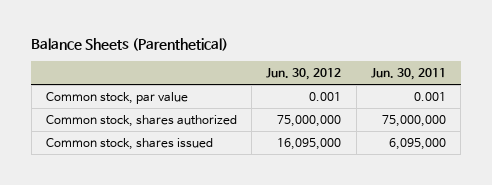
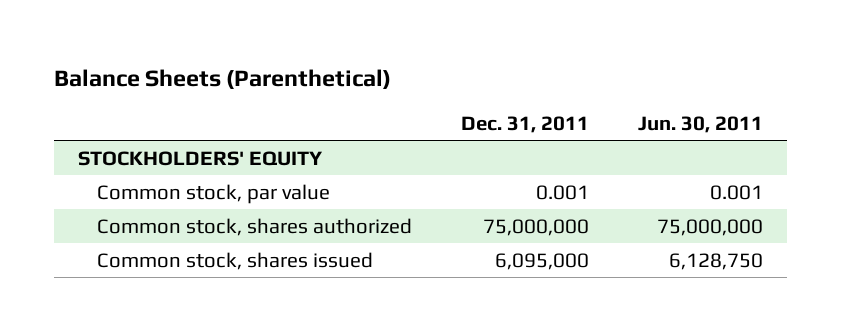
[266,67,342,80] Jun. 30, 2012 -> none
none -> [460,115,589,133] Dec. 31, 2011
none -> [78,150,324,166] STOCKHOLDERS' EQUITY
[388,137,446,150] 6,095,000 -> [668,252,763,270] 6,128,750

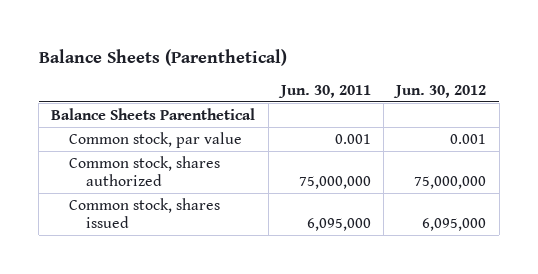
[460,115,589,133] Dec. 31, 2011 -> none
none -> [393,84,487,98] Jun. 30, 2012
[78,150,324,166] STOCKHOLDERS' EQUITY -> none
none -> [51,107,256,120] Balance Sheets Parenthetical
[668,252,763,270] 6,128,750 -> [306,217,371,231] 6,095,000

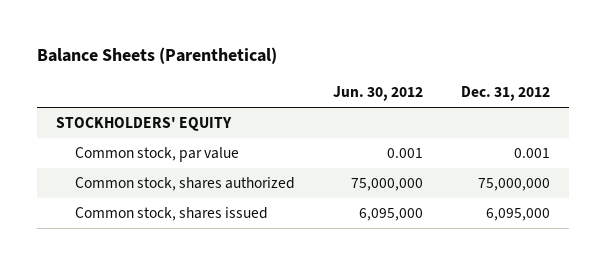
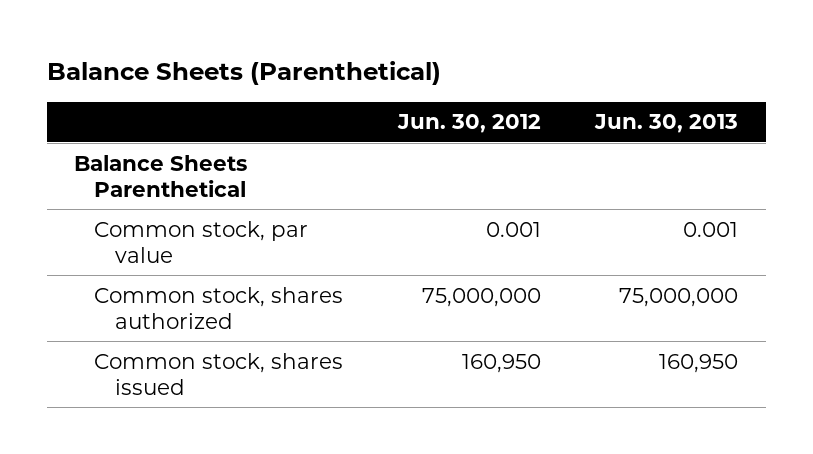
[461,86,551,102] Dec. 31, 2012 -> none
none -> [594,114,739,134] Jun. 30, 2013
[56,117,233,132] STOCKHOLDERS' EQUITY -> none
none -> [74,154,248,197] Balance Sheets Parenthetical
[359,208,424,222] 6,095,000 -> [461,353,541,373] 160,950

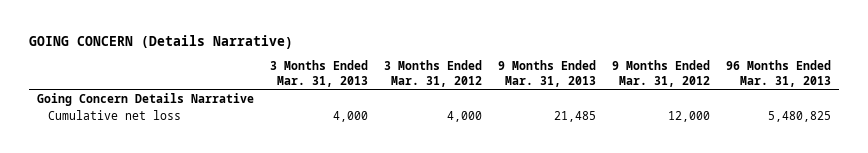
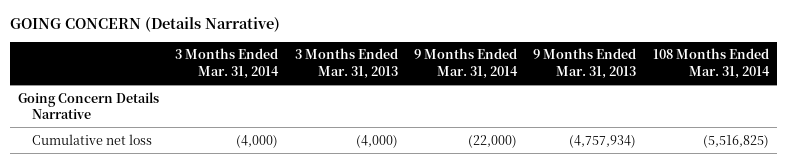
[383,60,482,87] 3 Months Ended Mar. 31, 2012 -> none
[612,60,711,87] 9 Months Ended Mar. 31, 2012 -> none
[726,60,832,87] 96 Months Ended Mar. 31, 2013 -> none
none -> [175,48,280,79] 3 Months Ended Mar. 31, 2014
none -> [414,48,519,79] 9 Months Ended Mar. 31, 2014
none -> [652,48,770,79] 108 Months Ended Mar. 31, 2014
[332,110,368,122] 4,000 -> [355,134,398,148] (4,000)
[554,110,597,122] 21,485 -> [569,134,637,148] (4,757,934)

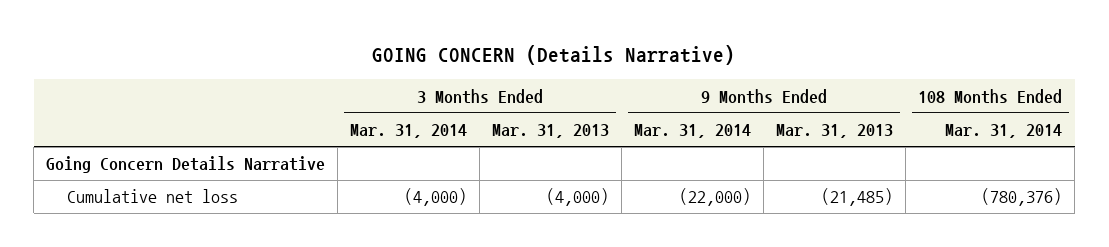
[569,134,637,148] (4,757,934) -> [821,188,894,207] (21,485)
[702,134,769,148] (5,516,825) -> [981,188,1063,207] (780,376)

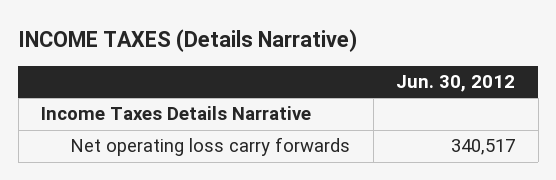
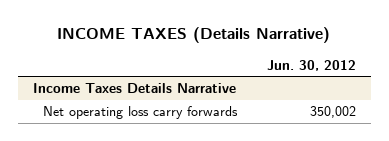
[451,139,516,156] 340,517 -> [309,106,356,119] 350,002

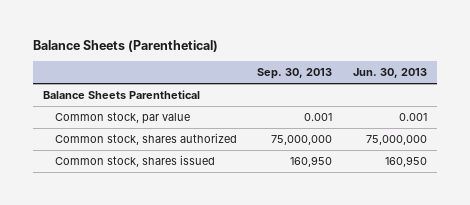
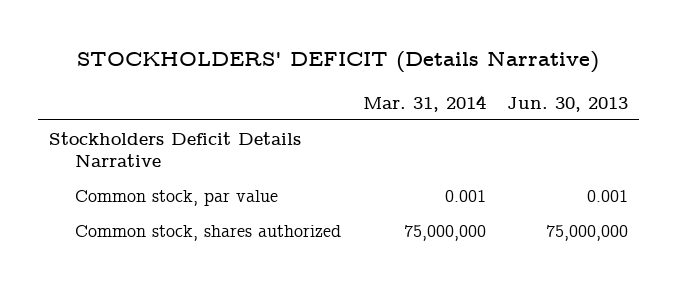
[32,39,218,52] Balance Sheets (Parenthetical) -> [77,51,600,74] STOCKHOLDERS' DEFICIT (Details Narrative)
[257,68,333,80] Sep. 30, 2013 -> none
none -> [362,94,486,112] Mar. 31, 2014
[42,90,200,100] Balance Sheets Parenthetical -> none
none -> [48,131,301,167] Stockholders Deficit Details Narrative
[54,155,215,168] Common stock, shares issued -> none

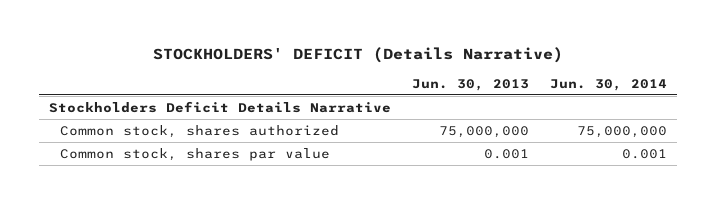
[362,94,486,112] Mar. 31, 2014 -> none
none -> [549,78,667,91] Jun. 30, 2014
[75,189,279,206] Common stock, par value -> none
none -> [59,148,330,162] Common stock, shares par value

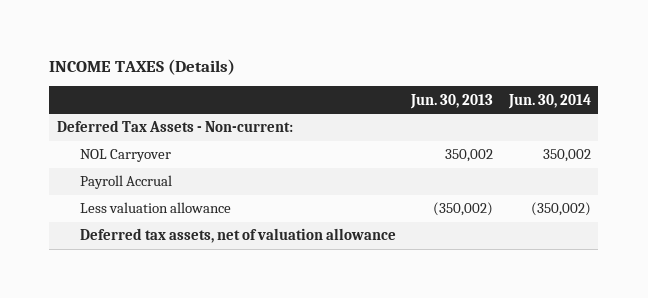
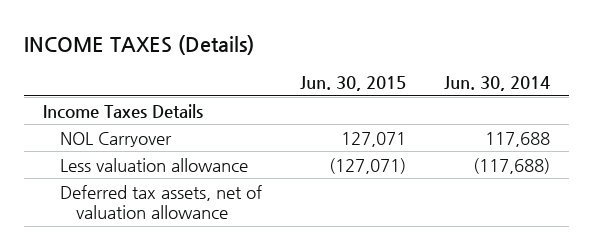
[410,93,494,109] Jun. 30, 2013 -> none
none -> [299,75,406,91] Jun. 30, 2015
[57,120,294,133] Deferred Tax Assets - Non-current: -> none
[79,175,172,190] Payroll Accrual -> none
none -> [43,103,204,119] Income Taxes Details
[542,149,591,163] 350,002 -> [484,131,550,147] 117,688
[530,202,591,217] (350,002) -> [472,157,550,174] (117,688)

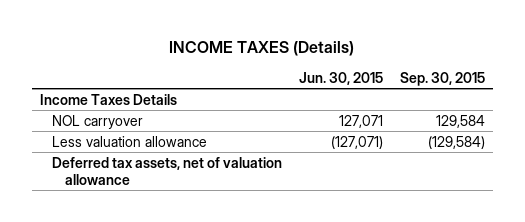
[443,75,550,91] Jun. 30, 2014 -> none
none -> [400,71,486,86] Sep. 30, 2015
[59,131,172,147] NOL Carryover -> [52,114,144,129] NOL carryover

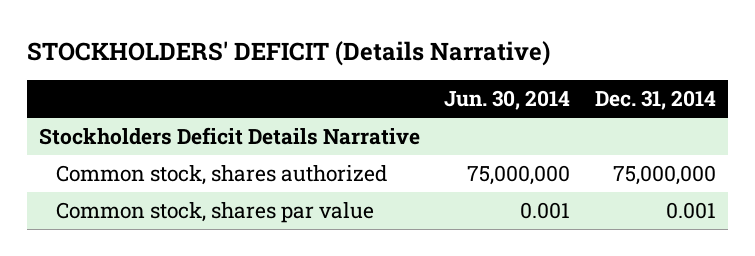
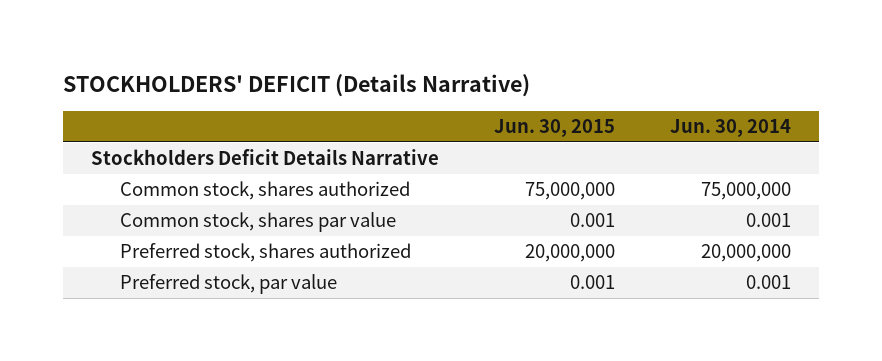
[594,90,716,111] Dec. 31, 2014 -> none
none -> [493,118,615,137] Jun. 30, 2015
none -> [119,243,411,263] Preferred stock, shares authorized
none -> [119,274,337,295] Preferred stock, par value

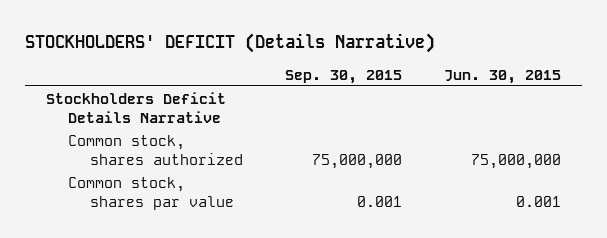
[670,118,792,137] Jun. 30, 2014 -> none
none -> [285,69,403,84] Sep. 30, 2015
[119,243,411,263] Preferred stock, shares authorized -> none
[119,274,337,295] Preferred stock, par value -> none

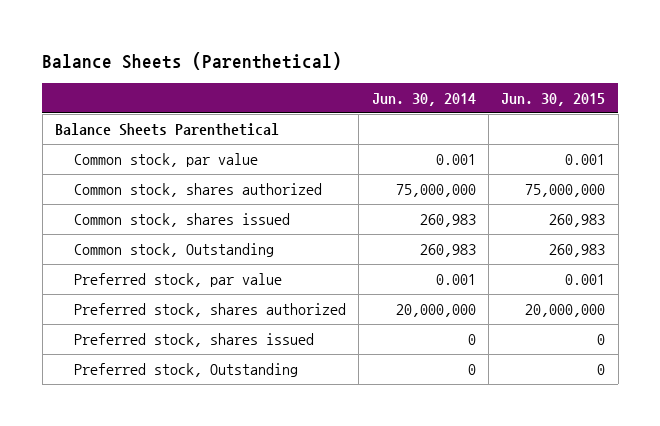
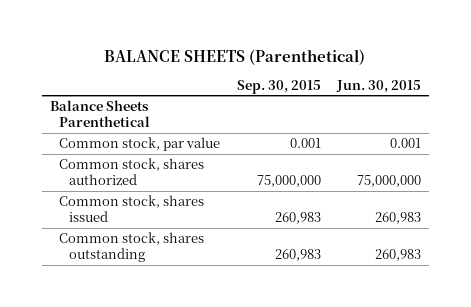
[42,52,343,71] Balance Sheets (Parenthetical) -> [104,48,366,65] BALANCE SHEETS (Parenthetical)
[371,93,476,107] Jun. 30, 2014 -> none
none -> [236,79,321,94] Sep. 30, 2015
[73,272,282,287] Preferred stock, par value -> none
[73,302,346,317] Preferred stock, shares authorized -> none
[73,332,314,347] Preferred stock, shares issued -> none
[73,362,298,377] Preferred stock, Outstanding -> none
[73,242,274,257] Common stock, Outstanding -> [59,232,205,262] Common stock, shares outstanding

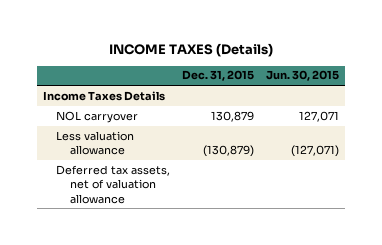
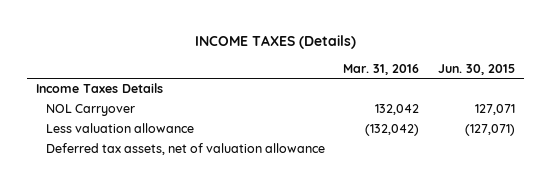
[182,70,255,82] Dec. 31, 2015 -> none
none -> [343,64,420,76] Mar. 31, 2016
[56,110,139,123] NOL carryover -> [46,104,136,117] NOL Carryover

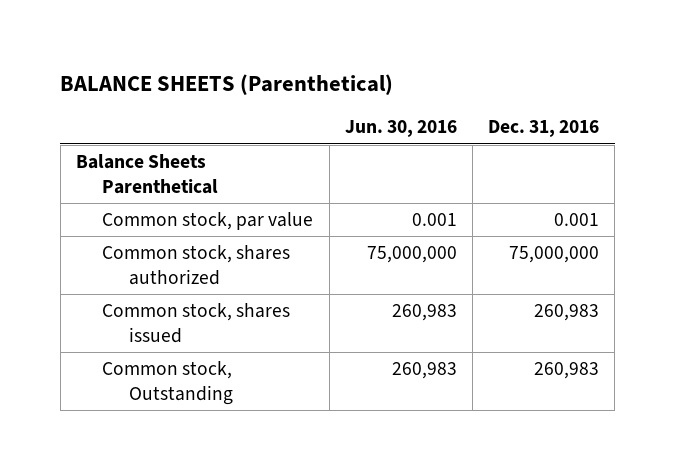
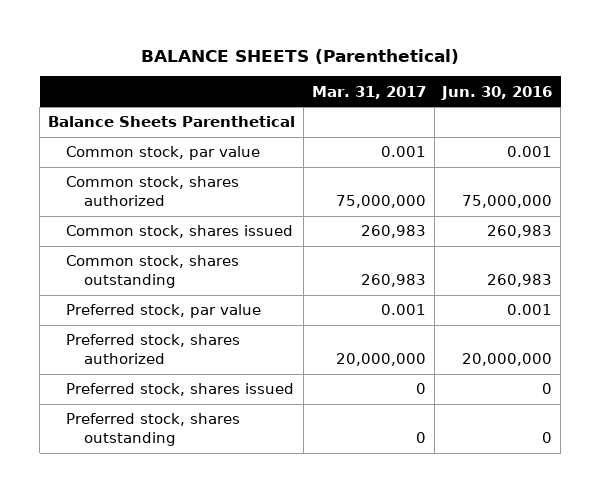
[488,120,600,138] Dec. 31, 2016 -> none
none -> [311,85,426,99] Mar. 31, 2017
[102,361,233,406] Common stock, Outstanding -> [66,255,240,288] Common stock, shares outstanding
none -> [66,304,262,319] Preferred stock, par value
none -> [66,334,241,364] Preferred stock, shares authorized
none -> [66,383,295,397] Preferred stock, shares issued
none -> [66,413,241,446] Preferred stock, shares outstanding

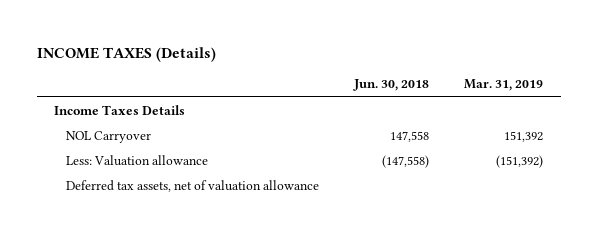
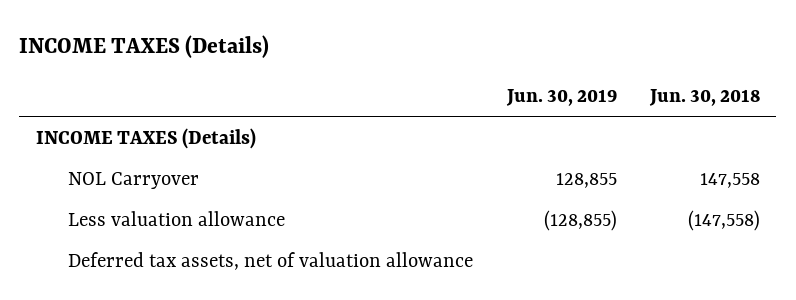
[464,79,544,92] Mar. 31, 2019 -> none
none -> [505,89,617,107] Jun. 30, 2019
[54,105,186,116] Income Taxes Details -> [35,127,256,149] INCOME TAXES (Details)
[65,155,208,167] Less: Valuation allowance -> [68,210,286,226] Less valuation allowance

